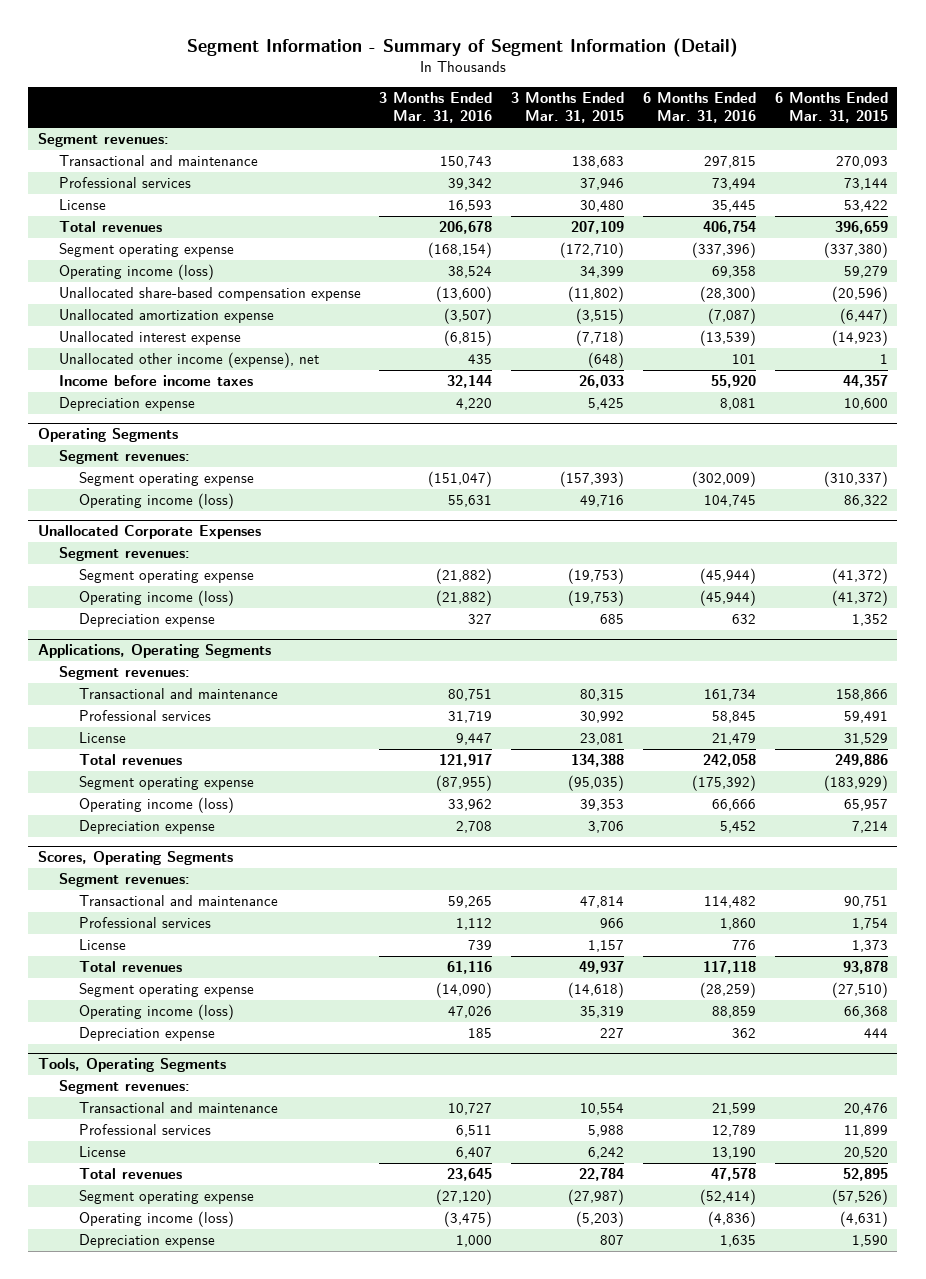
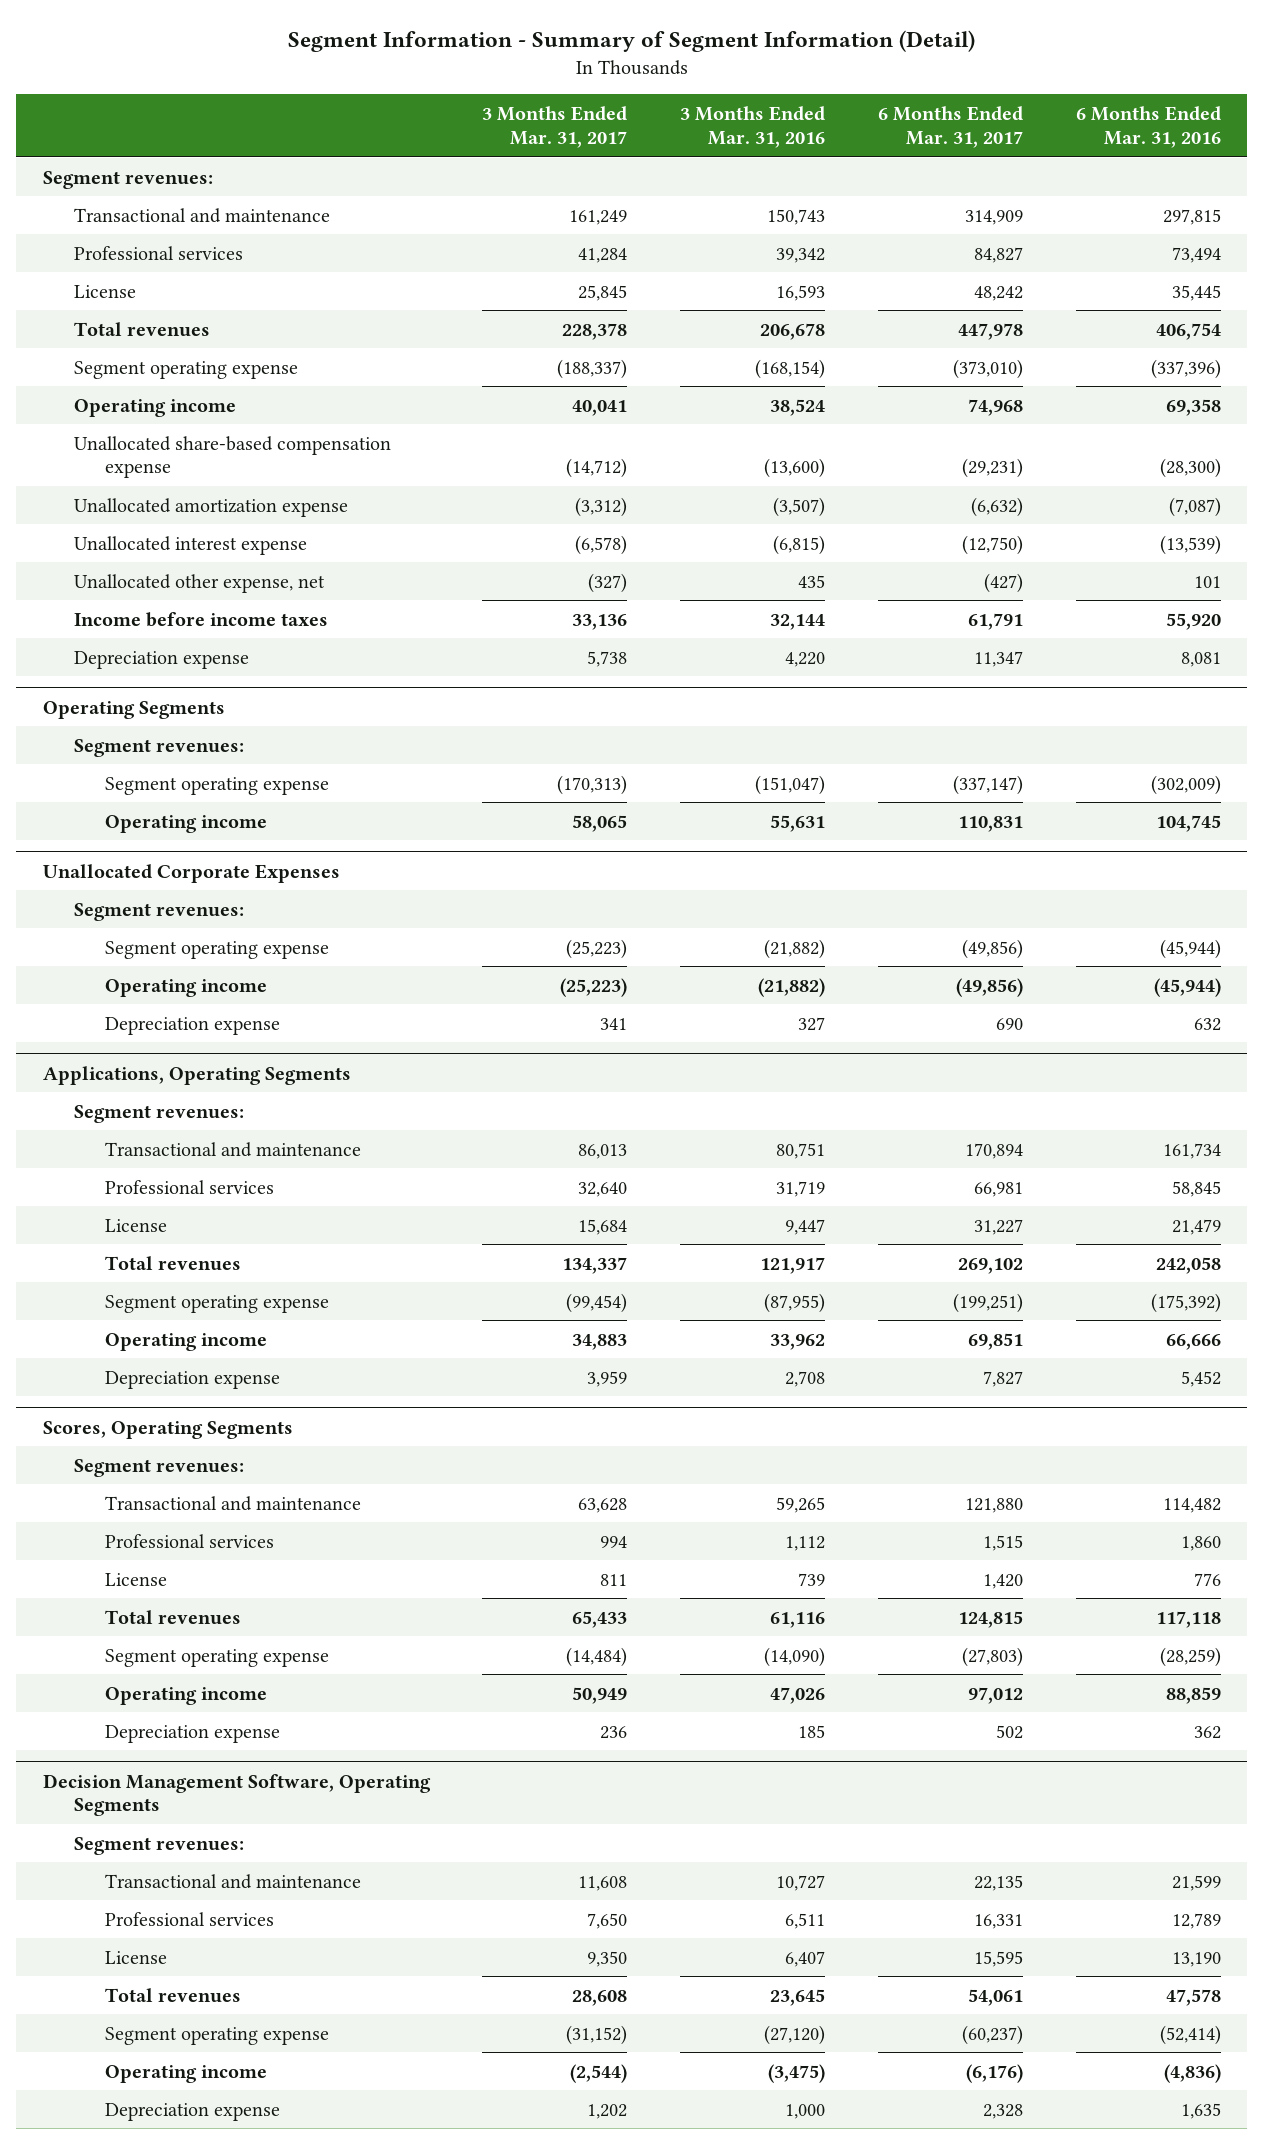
[511,92,625,124] 3 Months Ended Mar. 31, 2015 -> none
[774,92,888,124] 6 Months Ended Mar. 31, 2015 -> none
none -> [482,106,628,148] 3 Months Ended Mar. 31, 2017
none -> [878,106,1024,148] 6 Months Ended Mar. 31, 2017
[58,264,214,281] Operating income (loss) -> [73,398,236,417] Operating income
[58,352,319,369] Unallocated other income (expense), net -> [73,573,325,593] Unallocated other expense, net
[79,493,235,510] Operating income (loss) -> [105,814,268,833] Operating income
[79,590,235,607] Operating income (loss) -> [105,978,268,997] Operating income
[79,797,235,814] Operating income (loss) -> [105,1332,268,1351] Operating income
[79,1004,235,1021] Operating income (loss) -> [105,1686,268,1705] Operating income
[37,1058,226,1073] Tools, Operating Segments -> none
none -> [42,1773,431,1817] Decision Management Software, Operating Segments
[79,1211,235,1228] Operating income (loss) -> [105,2064,268,2083] Operating income

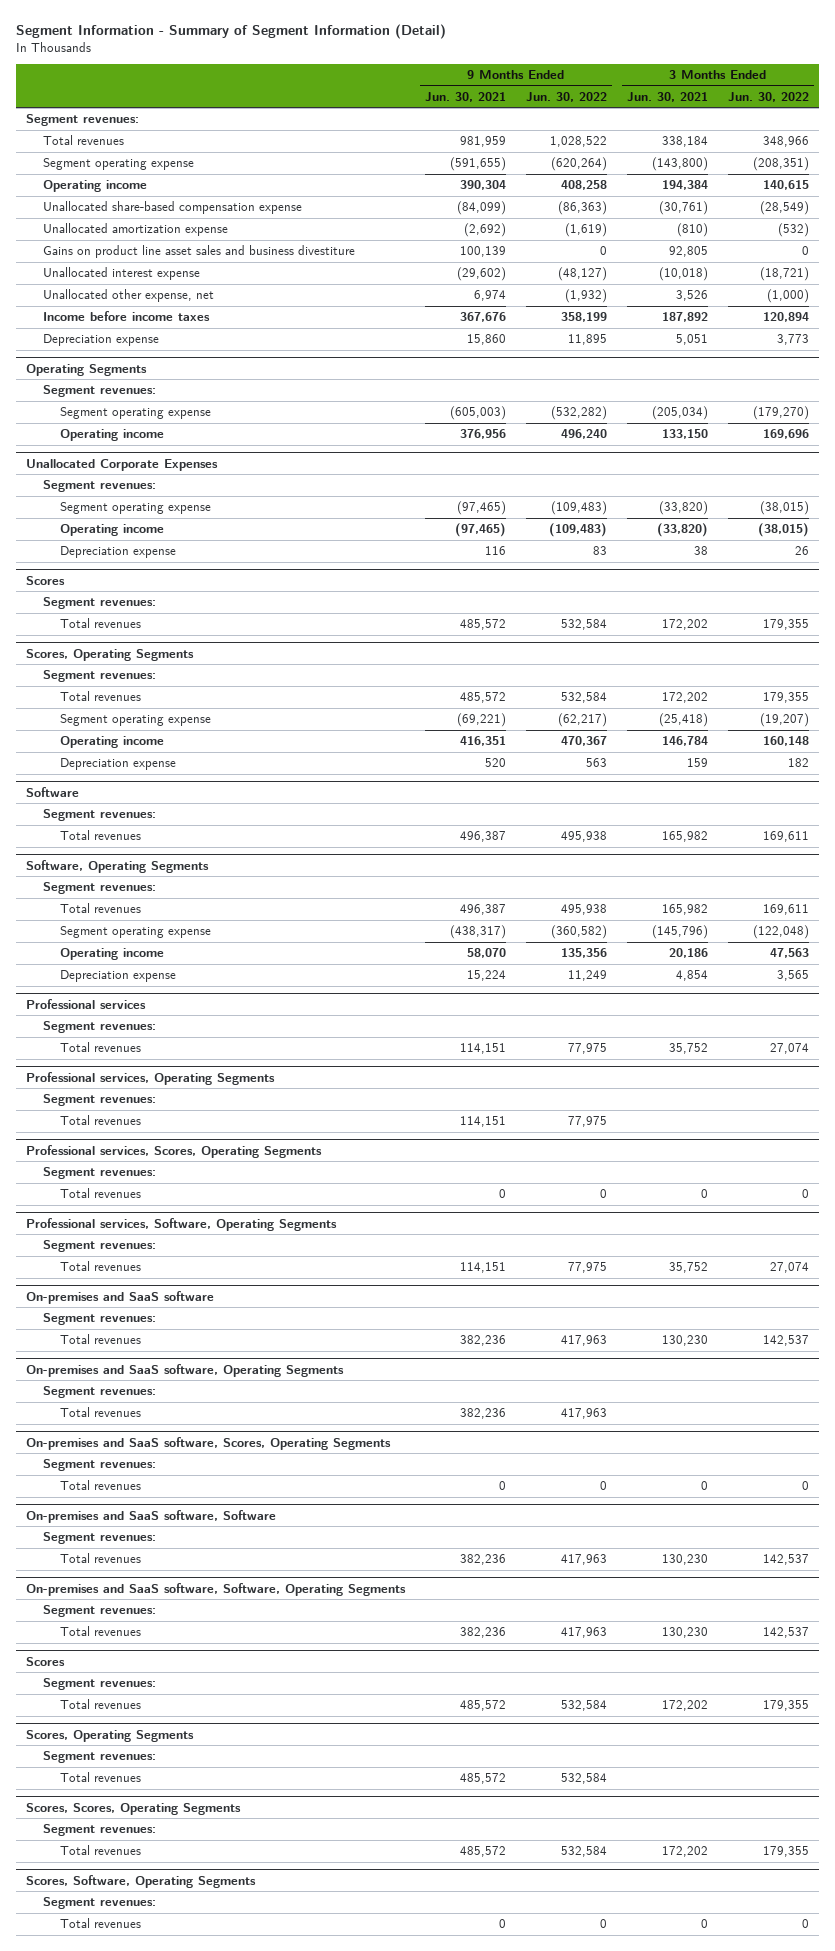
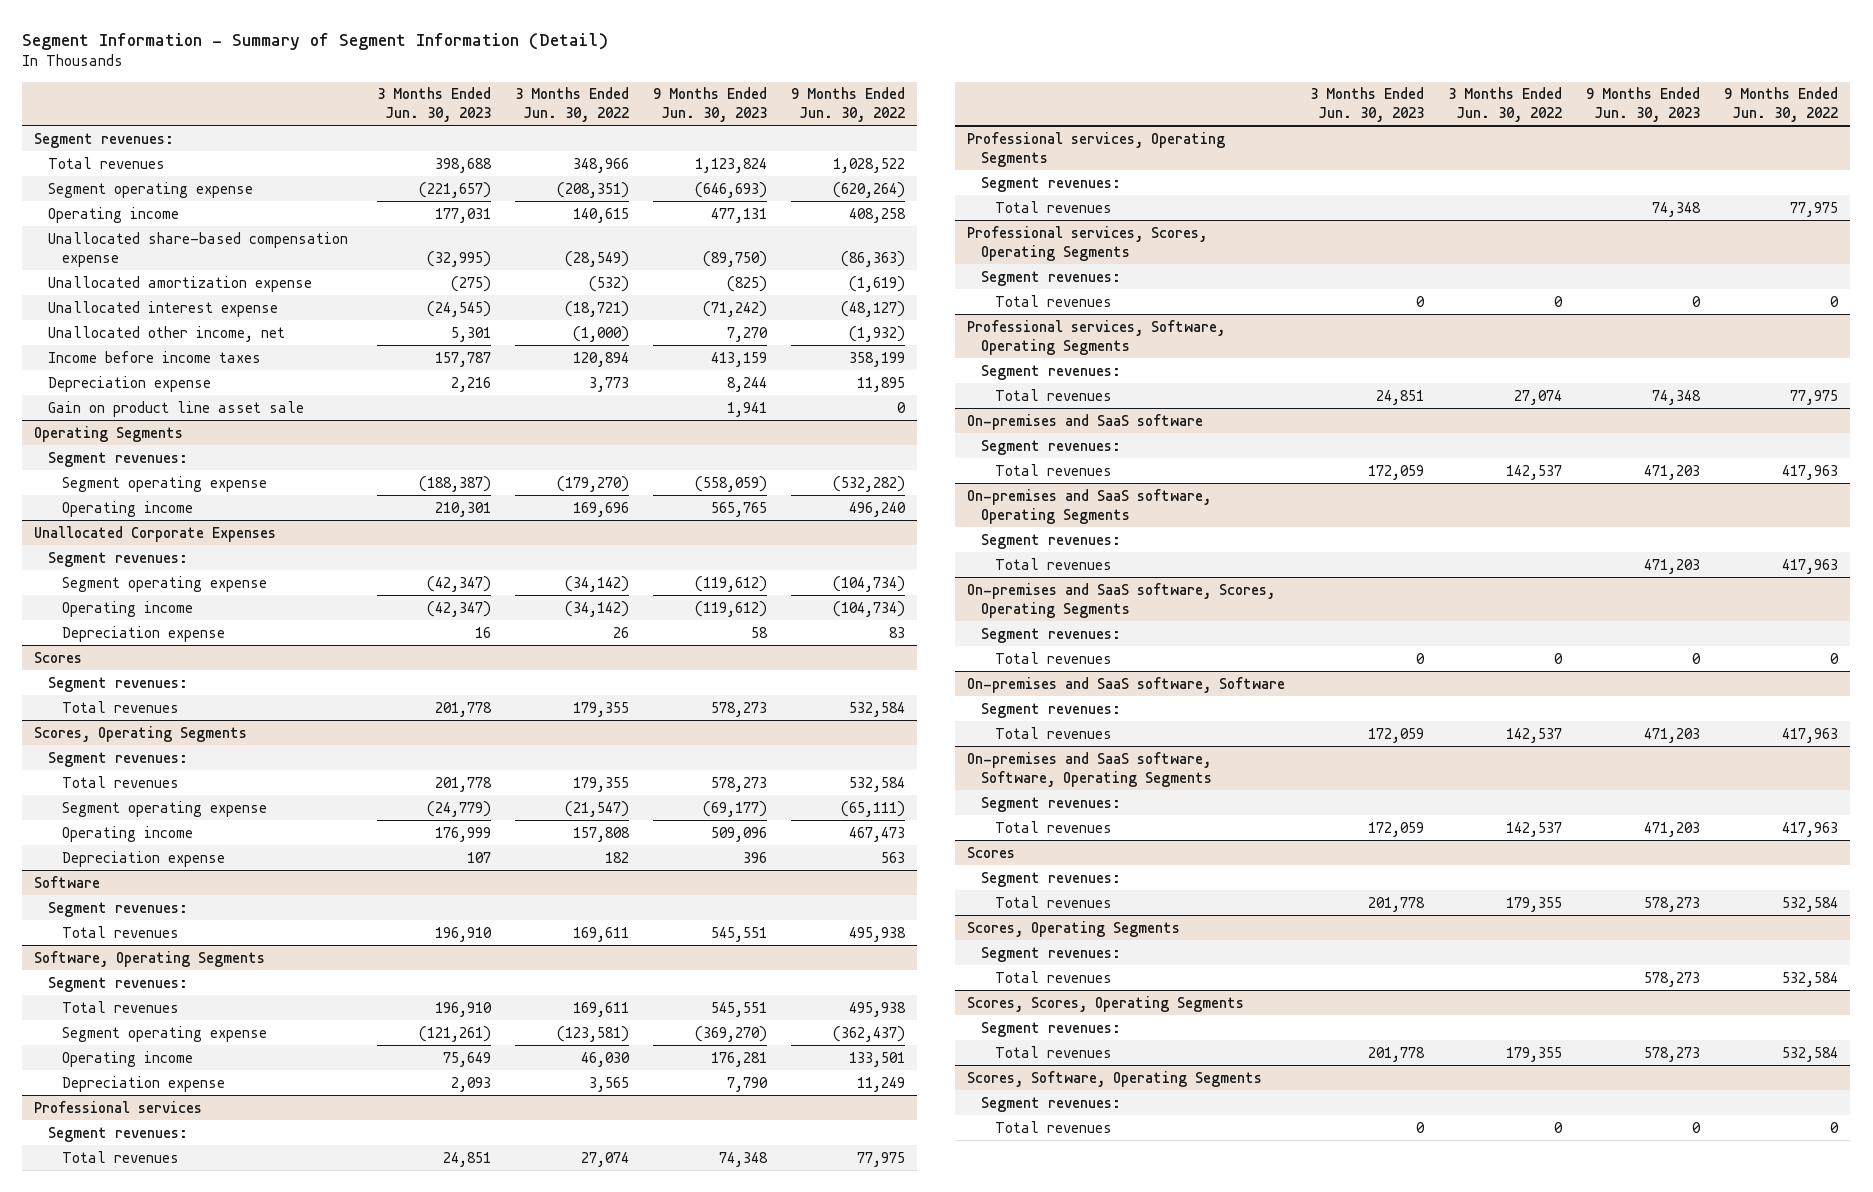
[424,91,506,102] Jun. 30, 2021 -> none
[626,91,708,102] Jun. 30, 2021 -> none
none -> [376,87,491,123] 3 Months Ended Jun. 30, 2023
none -> [653,87,768,123] 9 Months Ended Jun. 30, 2023
[42,245,355,259] Gains on product line asset sales and business divestiture -> none
[42,289,214,303] Unallocated other expense, net -> [48,325,286,342] Unallocated other income, net
none -> [48,400,305,417] Gain on product line asset sale
[550,501,607,516] (109,483) -> [833,575,906,592] (104,734)
[759,501,809,516] (38,015) -> [564,575,629,592] (34,142)
[548,523,607,538] (109,483) -> [833,600,906,617] (104,734)
[757,523,809,538] (38,015) -> [564,600,629,617] (34,142)
[557,713,607,728] (62,217) -> [841,800,906,817] (65,111)
[759,713,809,728] (19,207) -> [564,800,629,817] (21,547)
[560,736,607,747] 470,367 -> [849,826,906,842] 467,473
[762,736,809,747] 160,148 -> [572,826,630,842] 157,808
[550,925,607,940] (360,582) -> [833,1025,906,1042] (362,437)
[752,925,809,940] (122,048) -> [556,1025,629,1042] (123,581)
[560,948,607,959] 135,356 -> [849,1051,906,1067] 133,501
[769,948,809,959] 47,563 -> [580,1051,630,1067] 46,030

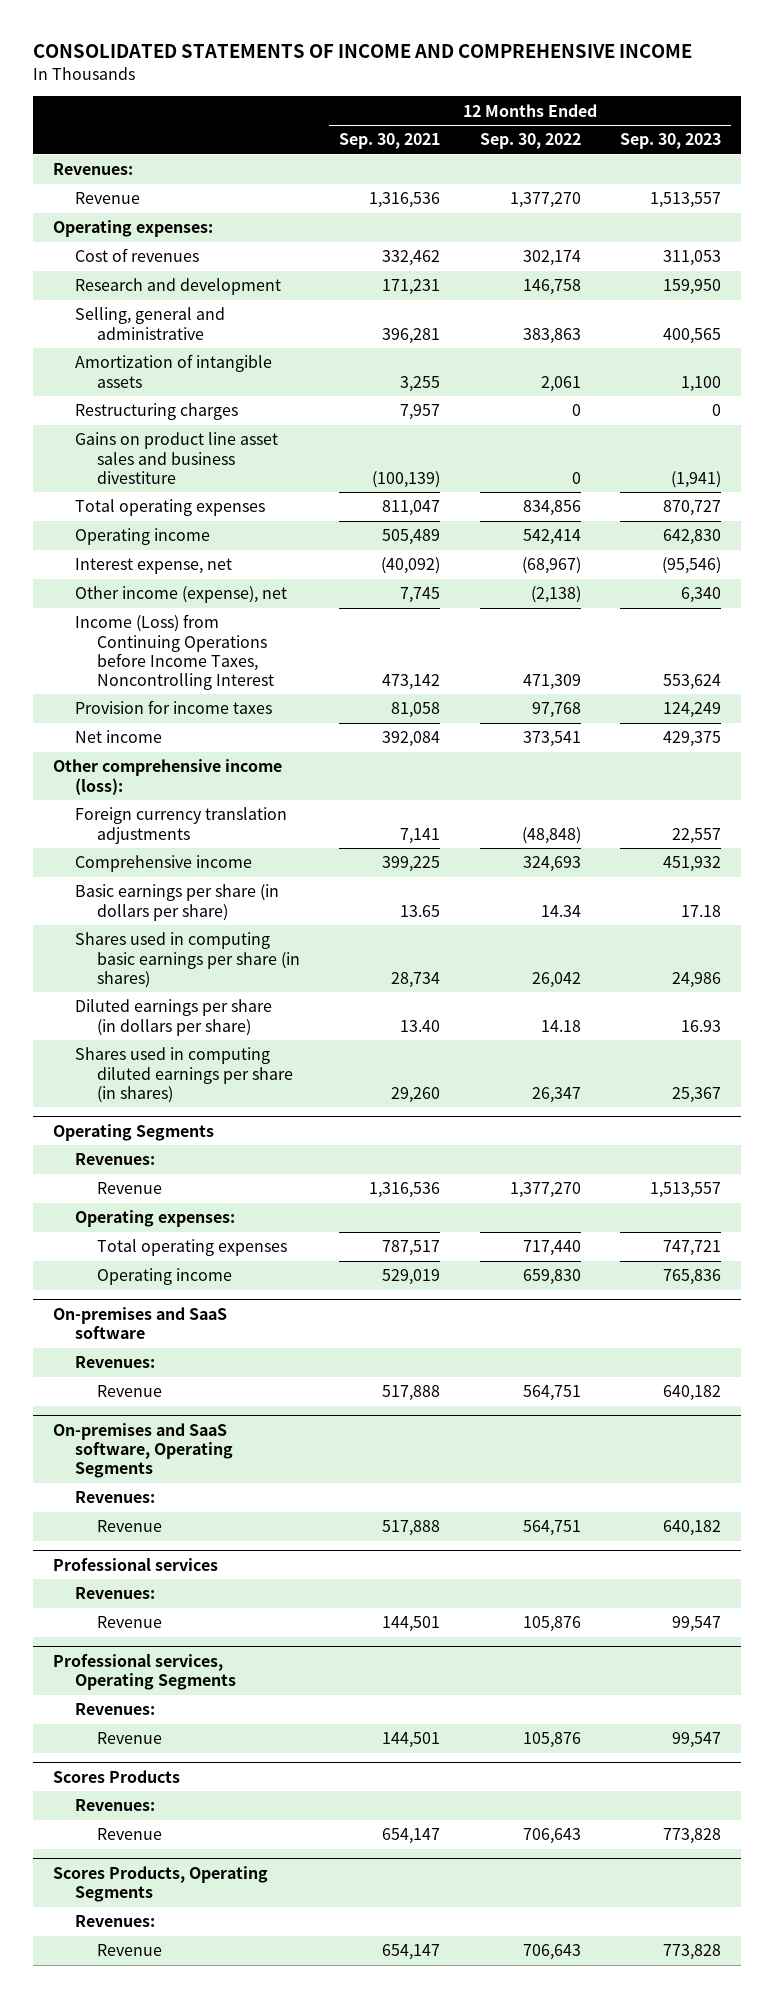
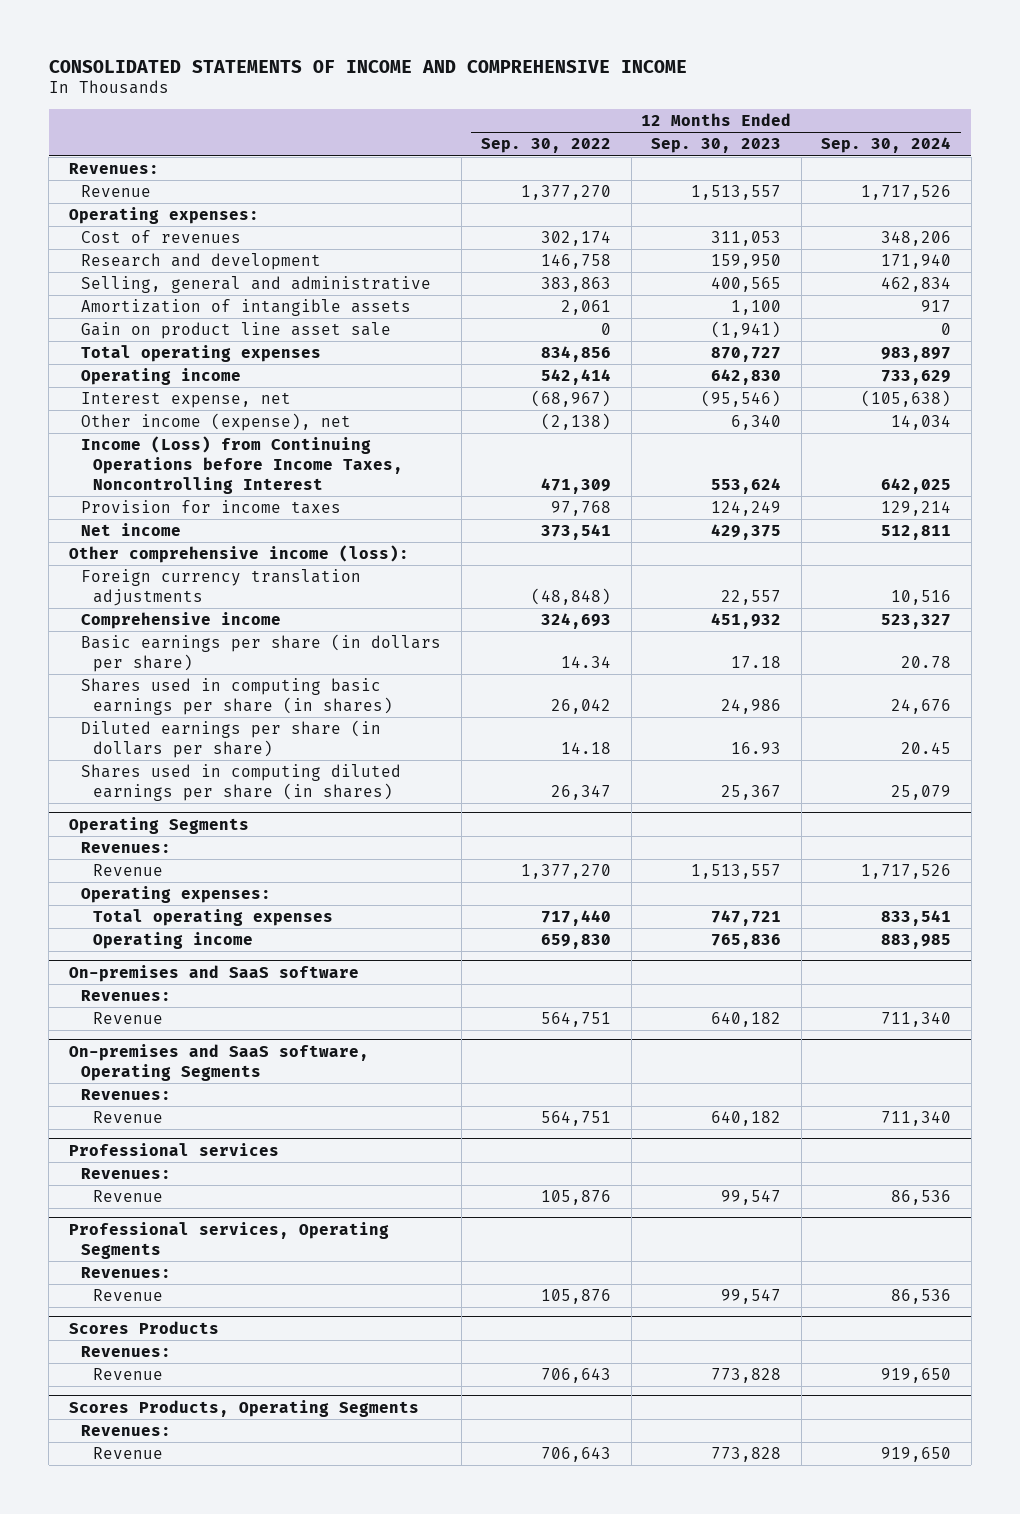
[339,133,441,150] Sep. 30, 2021 -> none
none -> [821,137,952,154] Sep. 30, 2024
[74,403,238,421] Restructuring charges -> none
[74,432,278,484] Gains on product line asset sales and business divestiture -> [81,322,392,340] Gain on product line asset sale

